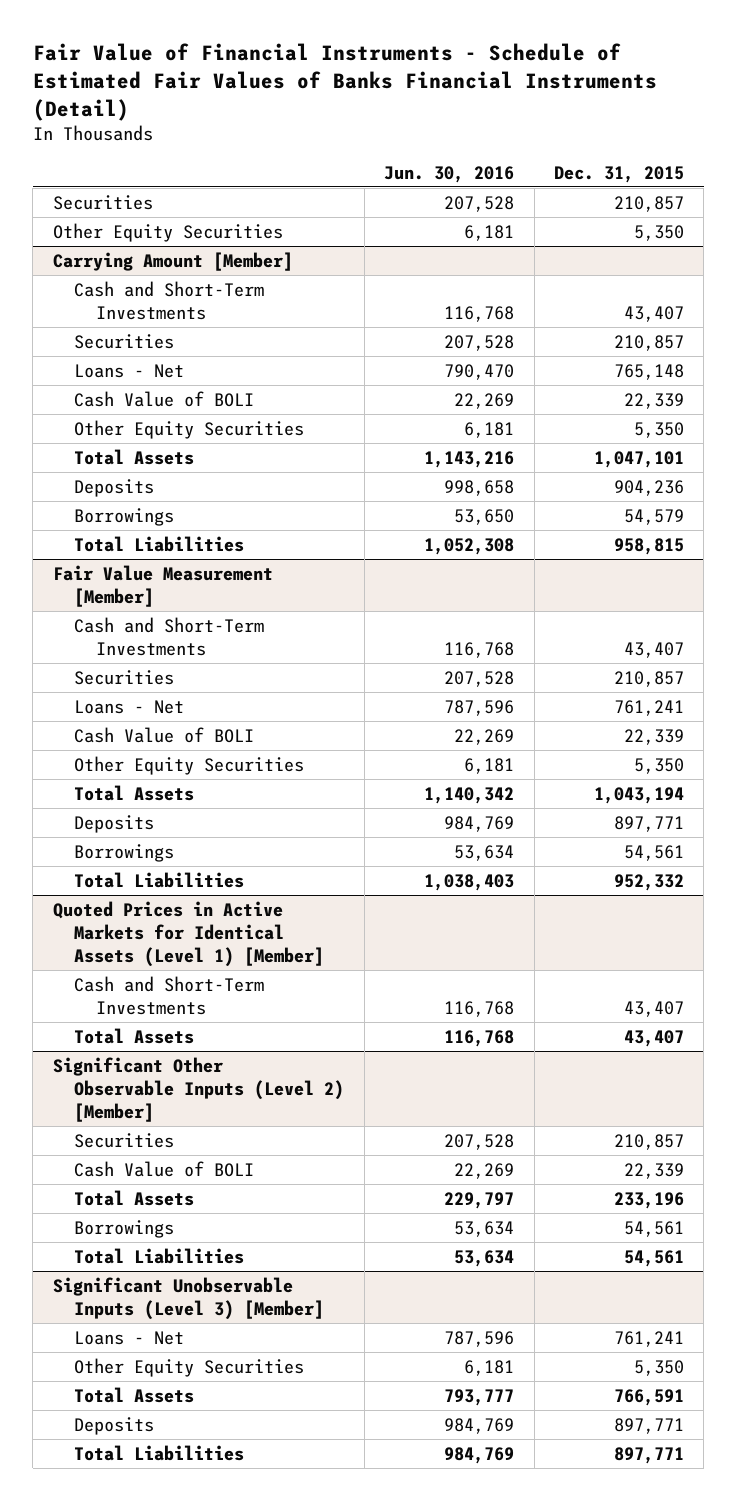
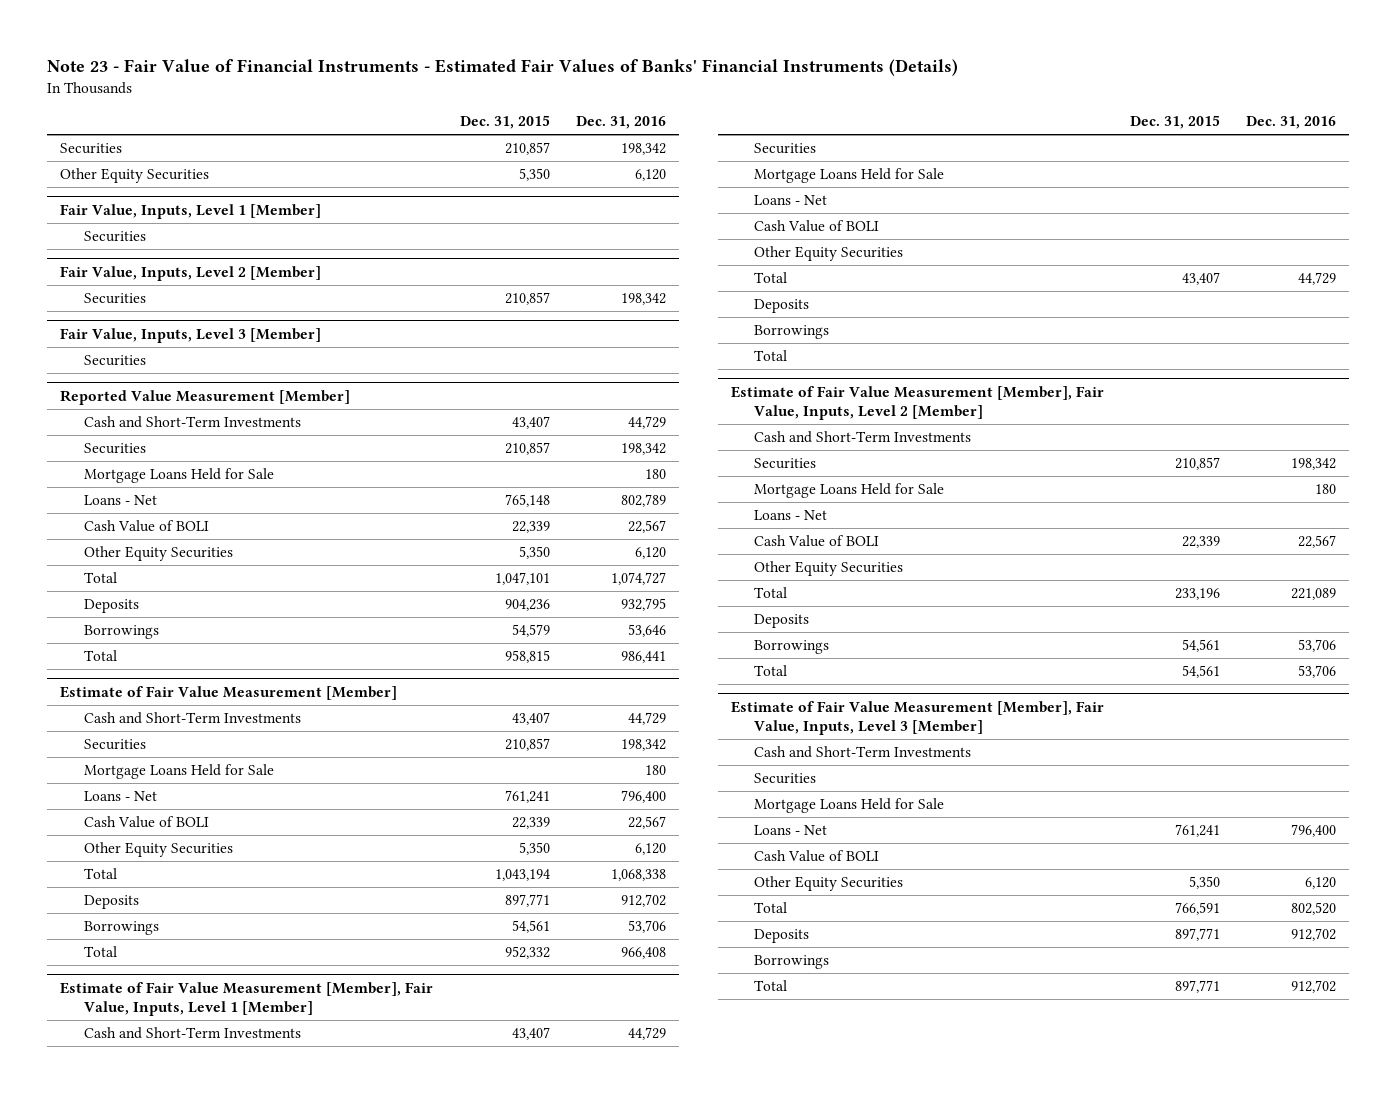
[32,43,657,121] Fair Value of Financial Instruments - Schedule of Estimated Fair Values of Banks Financial Instruments (Detail) -> [47,58,959,76] Note 23 - Fair Value of Financial Instruments - Estimated Fair Values of Banks' Financial Instruments (Details)
[384,165,515,183] Jun. 30, 2016 -> none
none -> [575,116,666,130] Dec. 31, 2016
none -> [60,203,322,219] Fair Value, Inputs, Level 1 [Member]
none -> [84,231,147,243] Securities
none -> [60,265,322,281] Fair Value, Inputs, Level 2 [Member]
none -> [84,293,147,305] Securities
none -> [60,327,322,343] Fair Value, Inputs, Level 3 [Member]
none -> [84,355,147,367] Securities
[52,251,293,271] Carrying Amount [Member] -> [60,389,351,405] Reported Value Measurement [Member]
none -> [84,468,275,484] Mortgage Loans Held for Sale
[74,448,195,465] Total Assets -> [84,572,118,584] Total
[74,535,245,552] Total Liabilities -> [84,650,118,662] Total
[52,564,273,607] Fair Value Measurement [Member] -> [60,685,398,700] Estimate of Fair Value Measurement [Member]
none -> [84,764,275,780] Mortgage Loans Held for Sale
[74,784,195,801] Total Assets -> [84,868,118,880] Total
[52,900,325,968] Quoted Prices in Active Markets for Identical Assets (Level 1) [Member] -> none
[74,871,245,888] Total Liabilities -> [84,946,118,958] Total
none -> [60,981,434,1016] Estimate of Fair Value Measurement [Member], Fair Value, Inputs, Level 1 [Member]
[52,1056,345,1123] Significant Other Observable Inputs (Level 2) [Member] -> none
none -> [754,143,817,155] Securities
none -> [754,168,945,184] Mortgage Loans Held for Sale
none -> [754,195,828,206] Loans - Net
none -> [754,220,880,233] Cash Value of BOLI
none -> [754,246,904,262] Other Equity Securities
[74,1027,195,1044] Total Assets -> [754,272,788,284] Total
none -> [754,299,810,314] Deposits
none -> [754,325,830,340] Borrowings
none -> [754,350,788,362] Total
none -> [730,385,1104,420] Estimate of Fair Value Measurement [Member], Fair Value, Inputs, Level 2 [Member]
none -> [754,431,972,444] Cash and Short-Term Investments
none -> [754,483,945,499] Mortgage Loans Held for Sale
none -> [754,510,828,521] Loans - Net
none -> [754,561,904,577] Other Equity Securities
[74,1189,195,1206] Total Assets -> [754,587,788,599] Total
none -> [754,614,810,629] Deposits
[52,1276,325,1320] Significant Unobservable Inputs (Level 3) [Member] -> none
[74,1247,245,1264] Total Liabilities -> [754,665,788,677] Total
none -> [730,700,1104,735] Estimate of Fair Value Measurement [Member], Fair Value, Inputs, Level 3 [Member]
none -> [754,746,972,759] Cash and Short-Term Investments
none -> [754,773,817,785] Securities
none -> [754,798,945,814] Mortgage Loans Held for Sale
none -> [754,850,880,863] Cash Value of BOLI
[74,1386,195,1403] Total Assets -> [754,902,788,914] Total
none -> [754,955,830,970] Borrowings
[74,1444,245,1461] Total Liabilities -> [754,980,788,992] Total

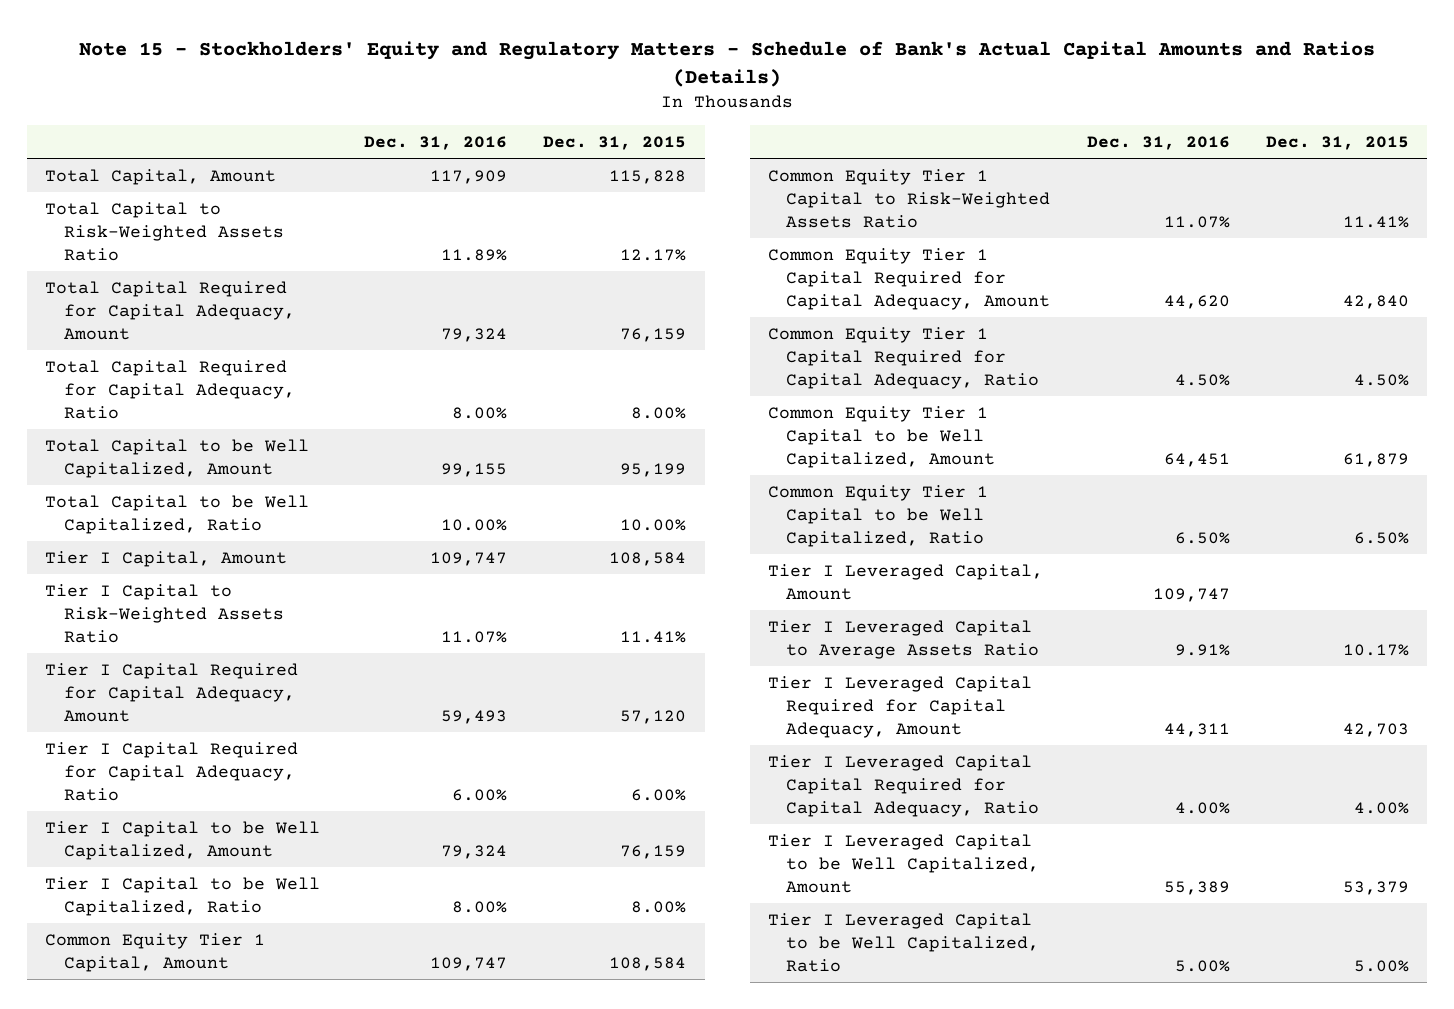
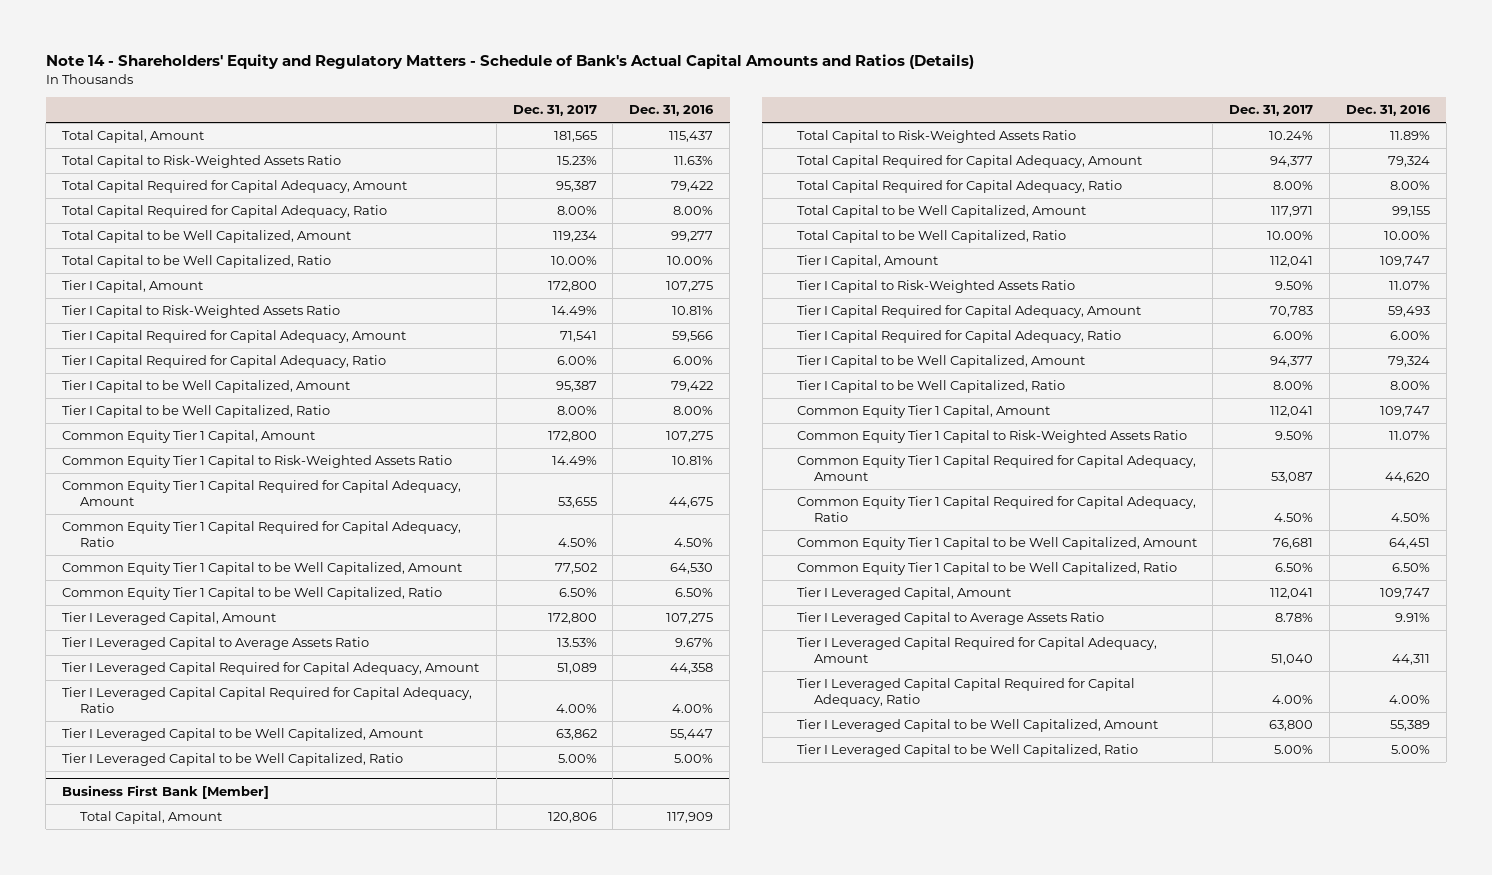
[79,40,1376,87] Note 15 - Stockholders' Equity and Regulatory Matters - Schedule of Bank's Actual Capital Amounts and Ratios (Details) -> [45,54,974,70] Note 14 - Shareholders' Equity and Regulatory Matters - Schedule of Bank's Actual Capital Amounts and Ratios (Details)
[543,135,687,150] Dec. 31, 2015 -> none
none -> [512,105,597,117] Dec. 31, 2017
none -> [62,130,205,144] Total Capital, Amount
none -> [62,155,342,169] Total Capital to Risk-Weighted Assets Ratio
none -> [62,180,408,194] Total Capital Required for Capital Adequacy, Amount
none -> [62,205,388,219] Total Capital Required for Capital Adequacy, Ratio
none -> [62,230,352,244] Total Capital to be Well Capitalized, Amount
none -> [62,255,332,269] Total Capital to be Well Capitalized, Ratio
none -> [62,280,204,294] Tier I Capital, Amount
none -> [62,305,341,319] Tier I Capital to Risk-Weighted Assets Ratio
none -> [62,330,407,344] Tier I Capital Required for Capital Adequacy, Amount
none -> [62,355,387,369] Tier I Capital Required for Capital Adequacy, Ratio
none -> [62,380,351,394] Tier I Capital to be Well Capitalized, Amount
none -> [62,405,331,419] Tier I Capital to be Well Capitalized, Ratio
none -> [62,430,316,444] Common Equity Tier 1 Capital, Amount
none -> [62,455,453,469] Common Equity Tier 1 Capital to Risk-Weighted Assets Ratio
none -> [62,480,462,506] Common Equity Tier 1 Capital Required for Capital Adequacy, Amount
none -> [62,521,462,547] Common Equity Tier 1 Capital Required for Capital Adequacy, Ratio
none -> [62,562,463,576] Common Equity Tier 1 Capital to be Well Capitalized, Amount
none -> [62,587,443,601] Common Equity Tier 1 Capital to be Well Capitalized, Ratio
none -> [62,612,277,626] Tier I Leveraged Capital, Amount
none -> [62,637,370,651] Tier I Leveraged Capital to Average Assets Ratio
none -> [62,662,480,676] Tier I Leveraged Capital Required for Capital Adequacy, Amount
none -> [62,687,473,713] Tier I Leveraged Capital Capital Required for Capital Adequacy, Ratio
none -> [62,728,424,742] Tier I Leveraged Capital to be Well Capitalized, Amount
none -> [62,753,404,767] Tier I Leveraged Capital to be Well Capitalized, Ratio
none -> [62,784,270,799] Business First Bank [Member]

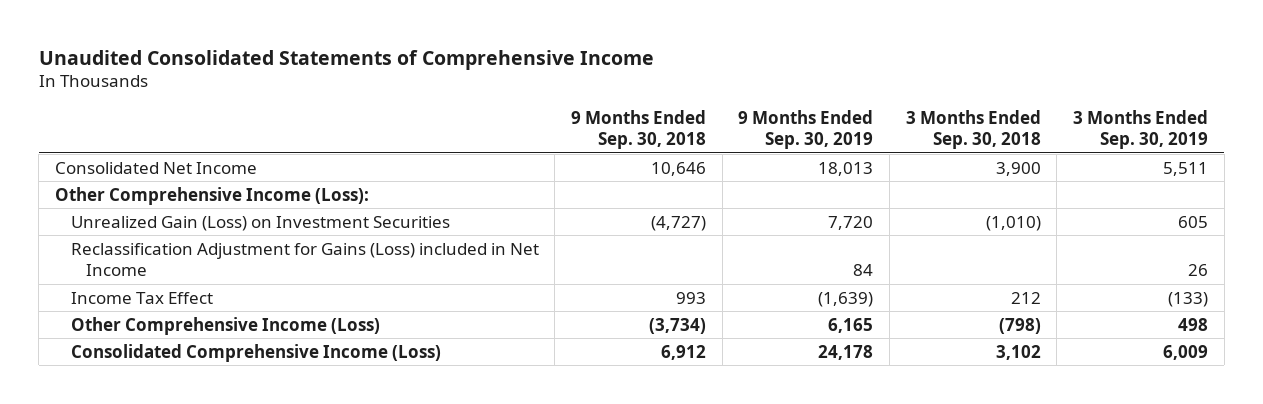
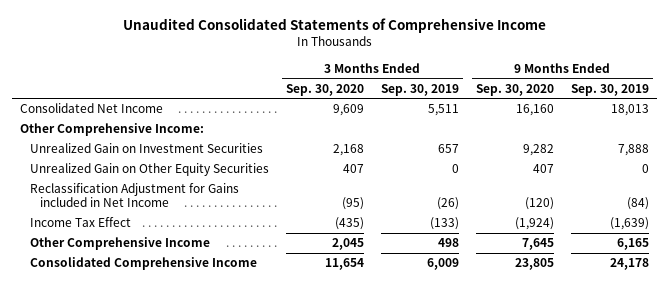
[570,109,706,150] 9 Months Ended Sep. 30, 2018 -> none
[905,109,1041,150] 3 Months Ended Sep. 30, 2018 -> none
none -> [285,83,364,96] Sep. 30, 2020
none -> [475,83,554,96] Sep. 30, 2020
[54,186,369,205] Other Comprehensive Income (Loss): -> [20,123,205,137] Other Comprehensive Income:
[70,215,450,231] Unrealized Gain (Loss) on Investment Securities -> [30,143,264,154] Unrealized Gain on Investment Securities
[828,215,874,230] 7,720 -> [617,144,649,157] 7,888
[1177,215,1208,228] 605 -> [437,144,459,154] 657
none -> [30,163,270,177] Unrealized Gain on Other Equity Securities
[70,242,539,277] Reclassification Adjustment for Gains (Loss) included in Net Income -> [30,183,240,208] Reclassification Adjustment for Gains included in Net Income
[853,264,874,277] 84 -> [626,197,649,211] (84)
[1187,264,1208,277] 26 -> [436,197,459,211] (26)
[70,316,380,335] Other Comprehensive Income (Loss) -> [30,237,211,251] Other Comprehensive Income
[70,343,441,362] Consolidated Comprehensive Income (Loss) -> [30,257,258,271] Consolidated Comprehensive Income

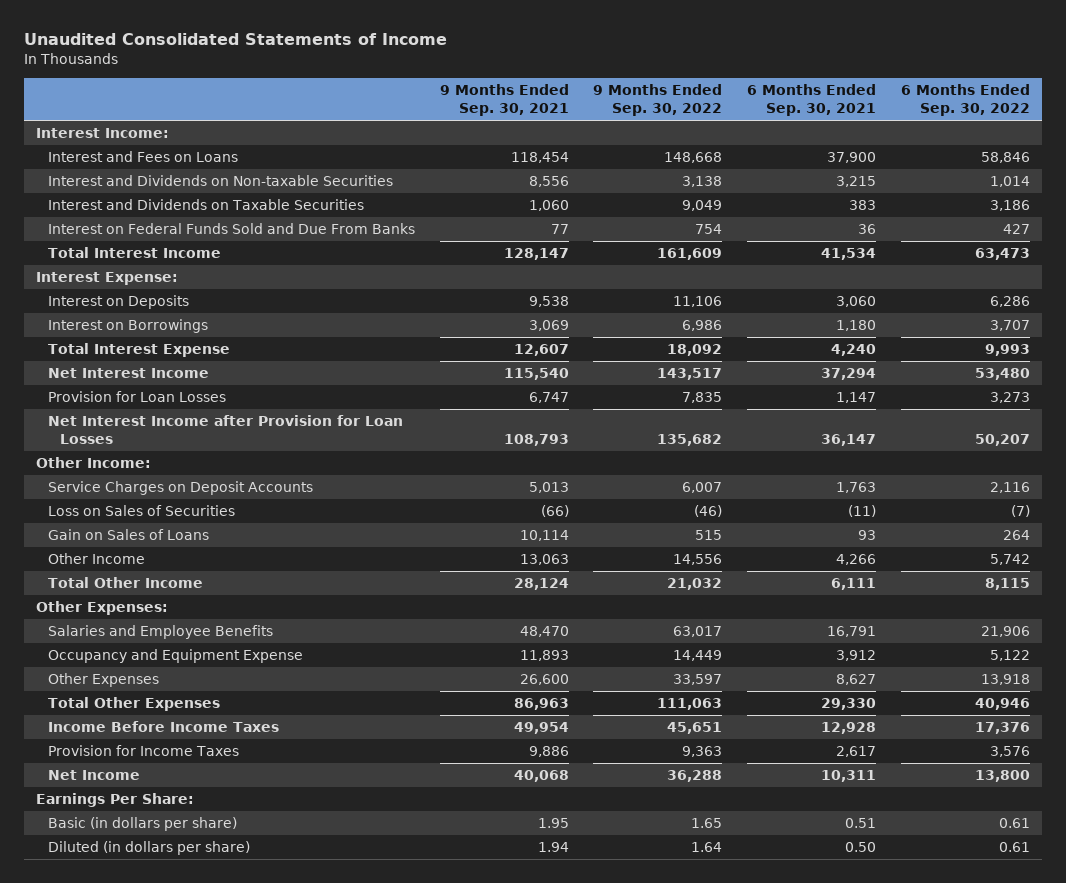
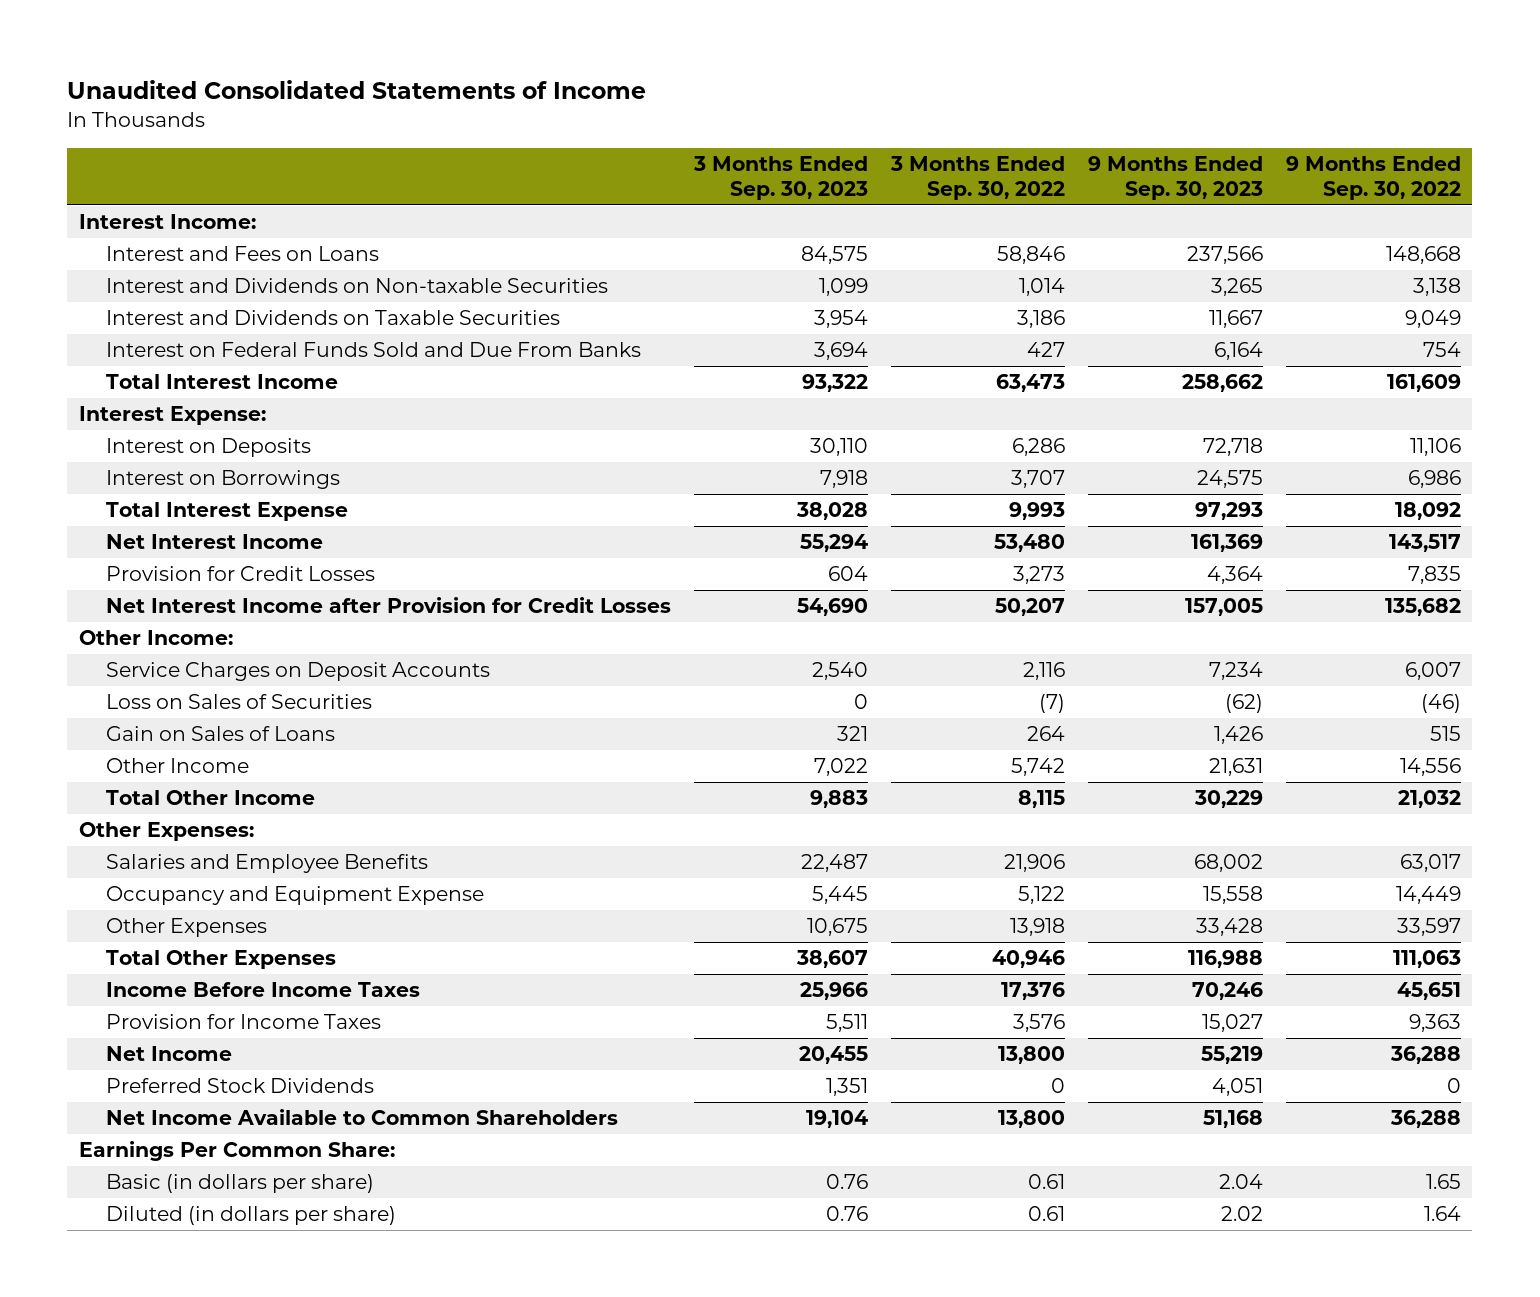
[439,84,569,117] 9 Months Ended Sep. 30, 2021 -> none
[747,84,877,117] 6 Months Ended Sep. 30, 2021 -> none
[900,84,1030,117] 6 Months Ended Sep. 30, 2022 -> none
none -> [692,156,868,200] 3 Months Ended Sep. 30, 2023
none -> [889,156,1065,200] 3 Months Ended Sep. 30, 2022
none -> [1087,156,1263,200] 9 Months Ended Sep. 30, 2023
[47,391,226,403] Provision for Loan Losses -> [105,566,375,582] Provision for Credit Losses
[47,415,403,445] Net Interest Income after Provision for Loan Losses -> [105,597,671,614] Net Interest Income after Provision for Credit Losses
none -> [105,1078,374,1094] Preferred Stock Dividends
none -> [105,1109,618,1126] Net Income Available to Common Shareholders
[36,793,195,808] Earnings Per Share: -> [78,1141,395,1162] Earnings Per Common Share:

